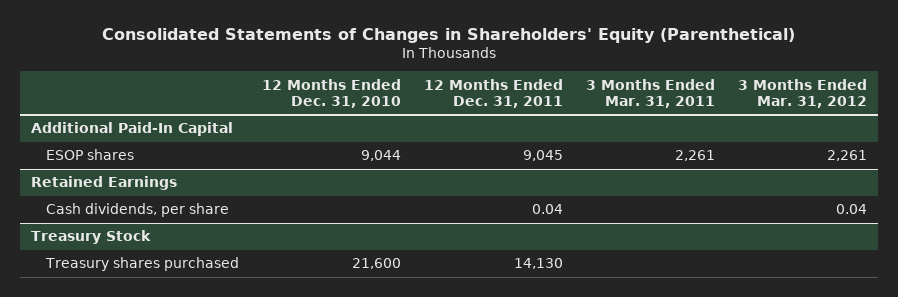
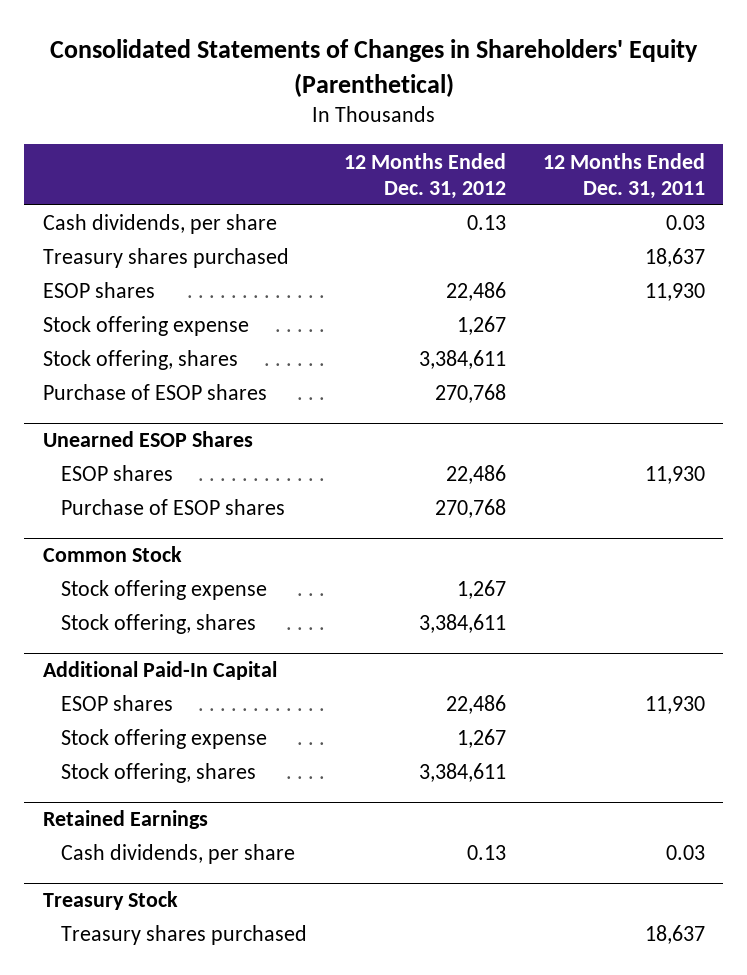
[261,78,401,108] 12 Months Ended Dec. 31, 2010 -> none
[585,78,715,108] 3 Months Ended Mar. 31, 2011 -> none
[737,78,867,108] 3 Months Ended Mar. 31, 2012 -> none
none -> [343,152,506,199] 12 Months Ended Dec. 31, 2012
none -> [42,214,277,235] Cash dividends, per share
none -> [42,248,289,269] Treasury shares purchased
none -> [42,282,155,299] ESOP shares
none -> [42,316,249,337] Stock offering expense
none -> [42,350,238,371] Stock offering, shares
none -> [42,384,267,401] Purchase of ESOP shares
none -> [42,431,253,448] Unearned ESOP Shares
none -> [60,465,173,482] ESOP shares
none -> [60,499,285,516] Purchase of ESOP shares
none -> [42,546,182,563] Common Stock
none -> [60,580,267,601] Stock offering expense
none -> [60,614,256,635] Stock offering, shares
[522,150,563,162] 9,045 -> [644,696,705,715] 11,930
none -> [60,729,267,750] Stock offering expense
none -> [60,763,256,784] Stock offering, shares
[531,204,563,215] 0.04 -> [665,845,705,861] 0.03
[513,258,563,270] 14,130 -> [644,925,705,945] 18,637

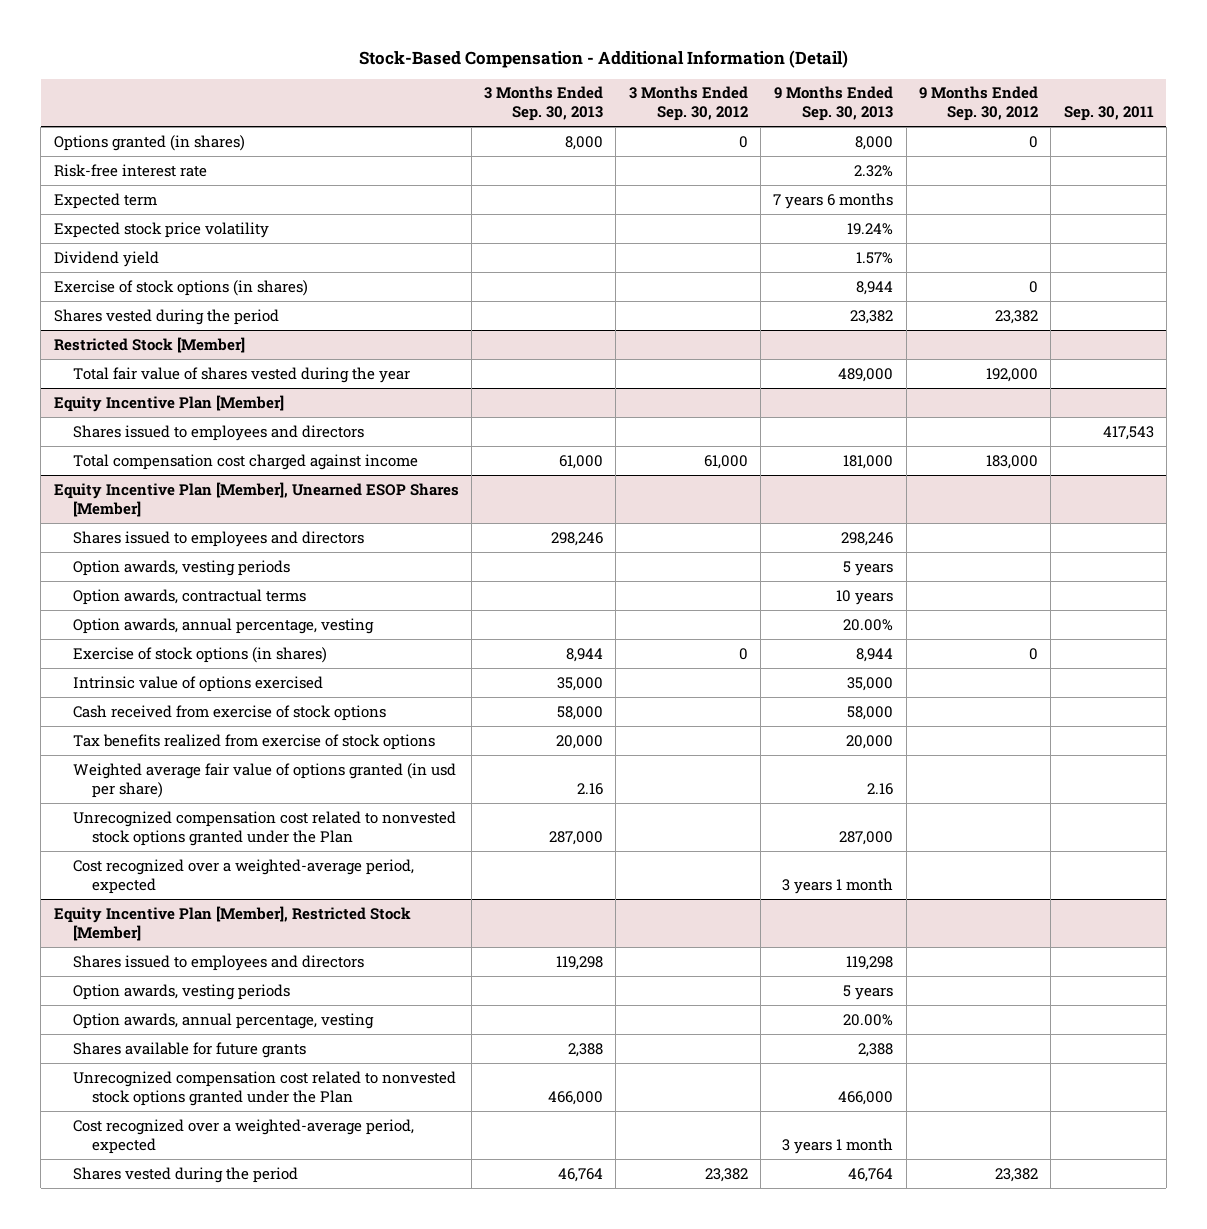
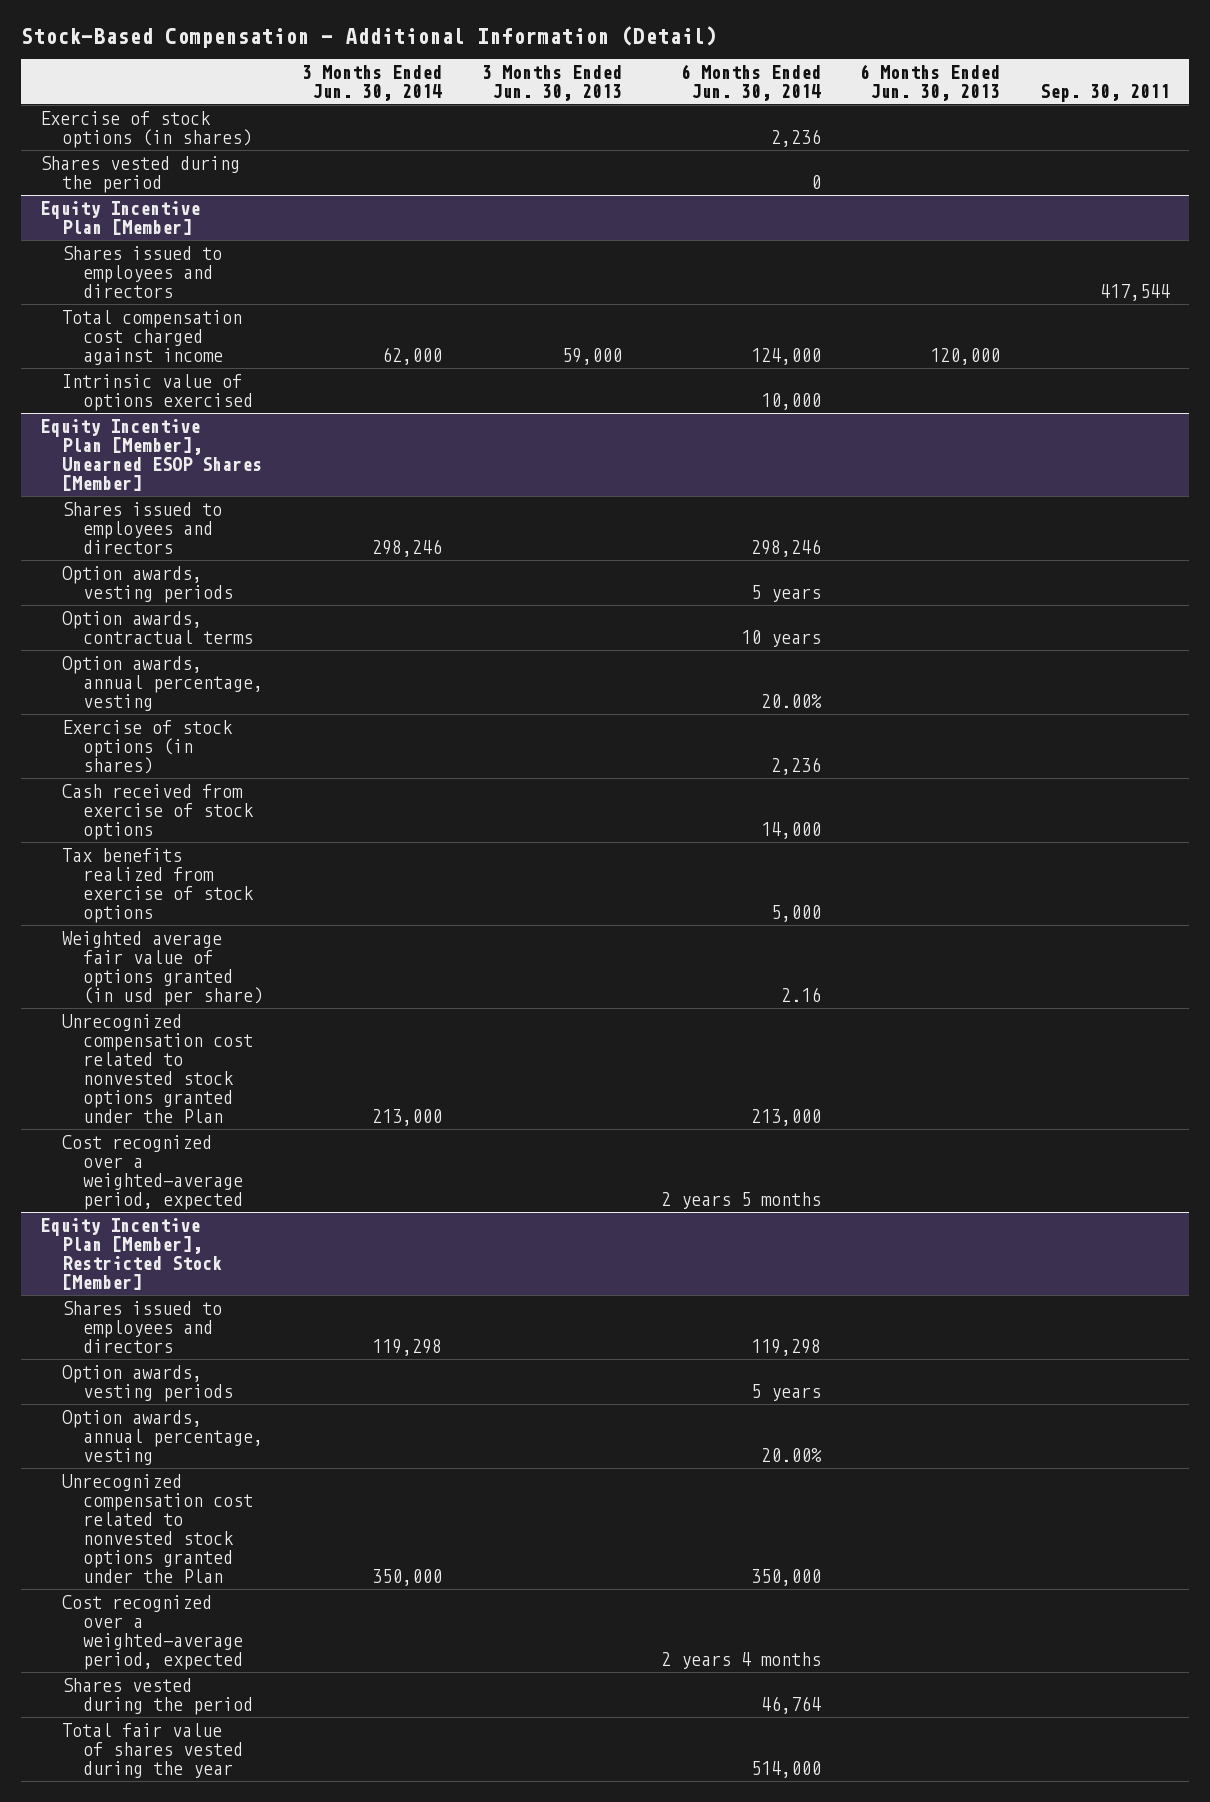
[484,86,604,122] 3 Months Ended Sep. 30, 2013 -> none
[628,86,748,122] 3 Months Ended Sep. 30, 2012 -> none
[774,86,894,122] 9 Months Ended Sep. 30, 2013 -> none
[919,86,1039,122] 9 Months Ended Sep. 30, 2012 -> none
none -> [302,64,443,101] 3 Months Ended Jun. 30, 2014
none -> [481,64,622,101] 3 Months Ended Jun. 30, 2013
none -> [680,63,821,101] 6 Months Ended Jun. 30, 2014
none -> [860,63,1001,101] 6 Months Ended Jun. 30, 2013
[53,134,245,151] Options granted (in shares) -> none
[53,163,207,177] Risk-free interest rate -> none
[53,192,157,209] Expected term -> none
[53,221,269,238] Expected stock price volatility -> none
[53,250,159,267] Dividend yield -> none
[53,336,245,353] Restricted Stock [Member] -> none
[72,366,410,383] Total fair value of shares vested during the year -> none
[1102,425,1154,440] 417,543 -> [1099,283,1170,301] 417,544
none -> [61,373,254,411] Intrinsic value of options exercised
[72,675,323,692] Intrinsic value of options exercised -> none
[72,1041,306,1058] Shares available for future grants -> none
none -> [61,1722,244,1778] Total fair value of shares vested during the year

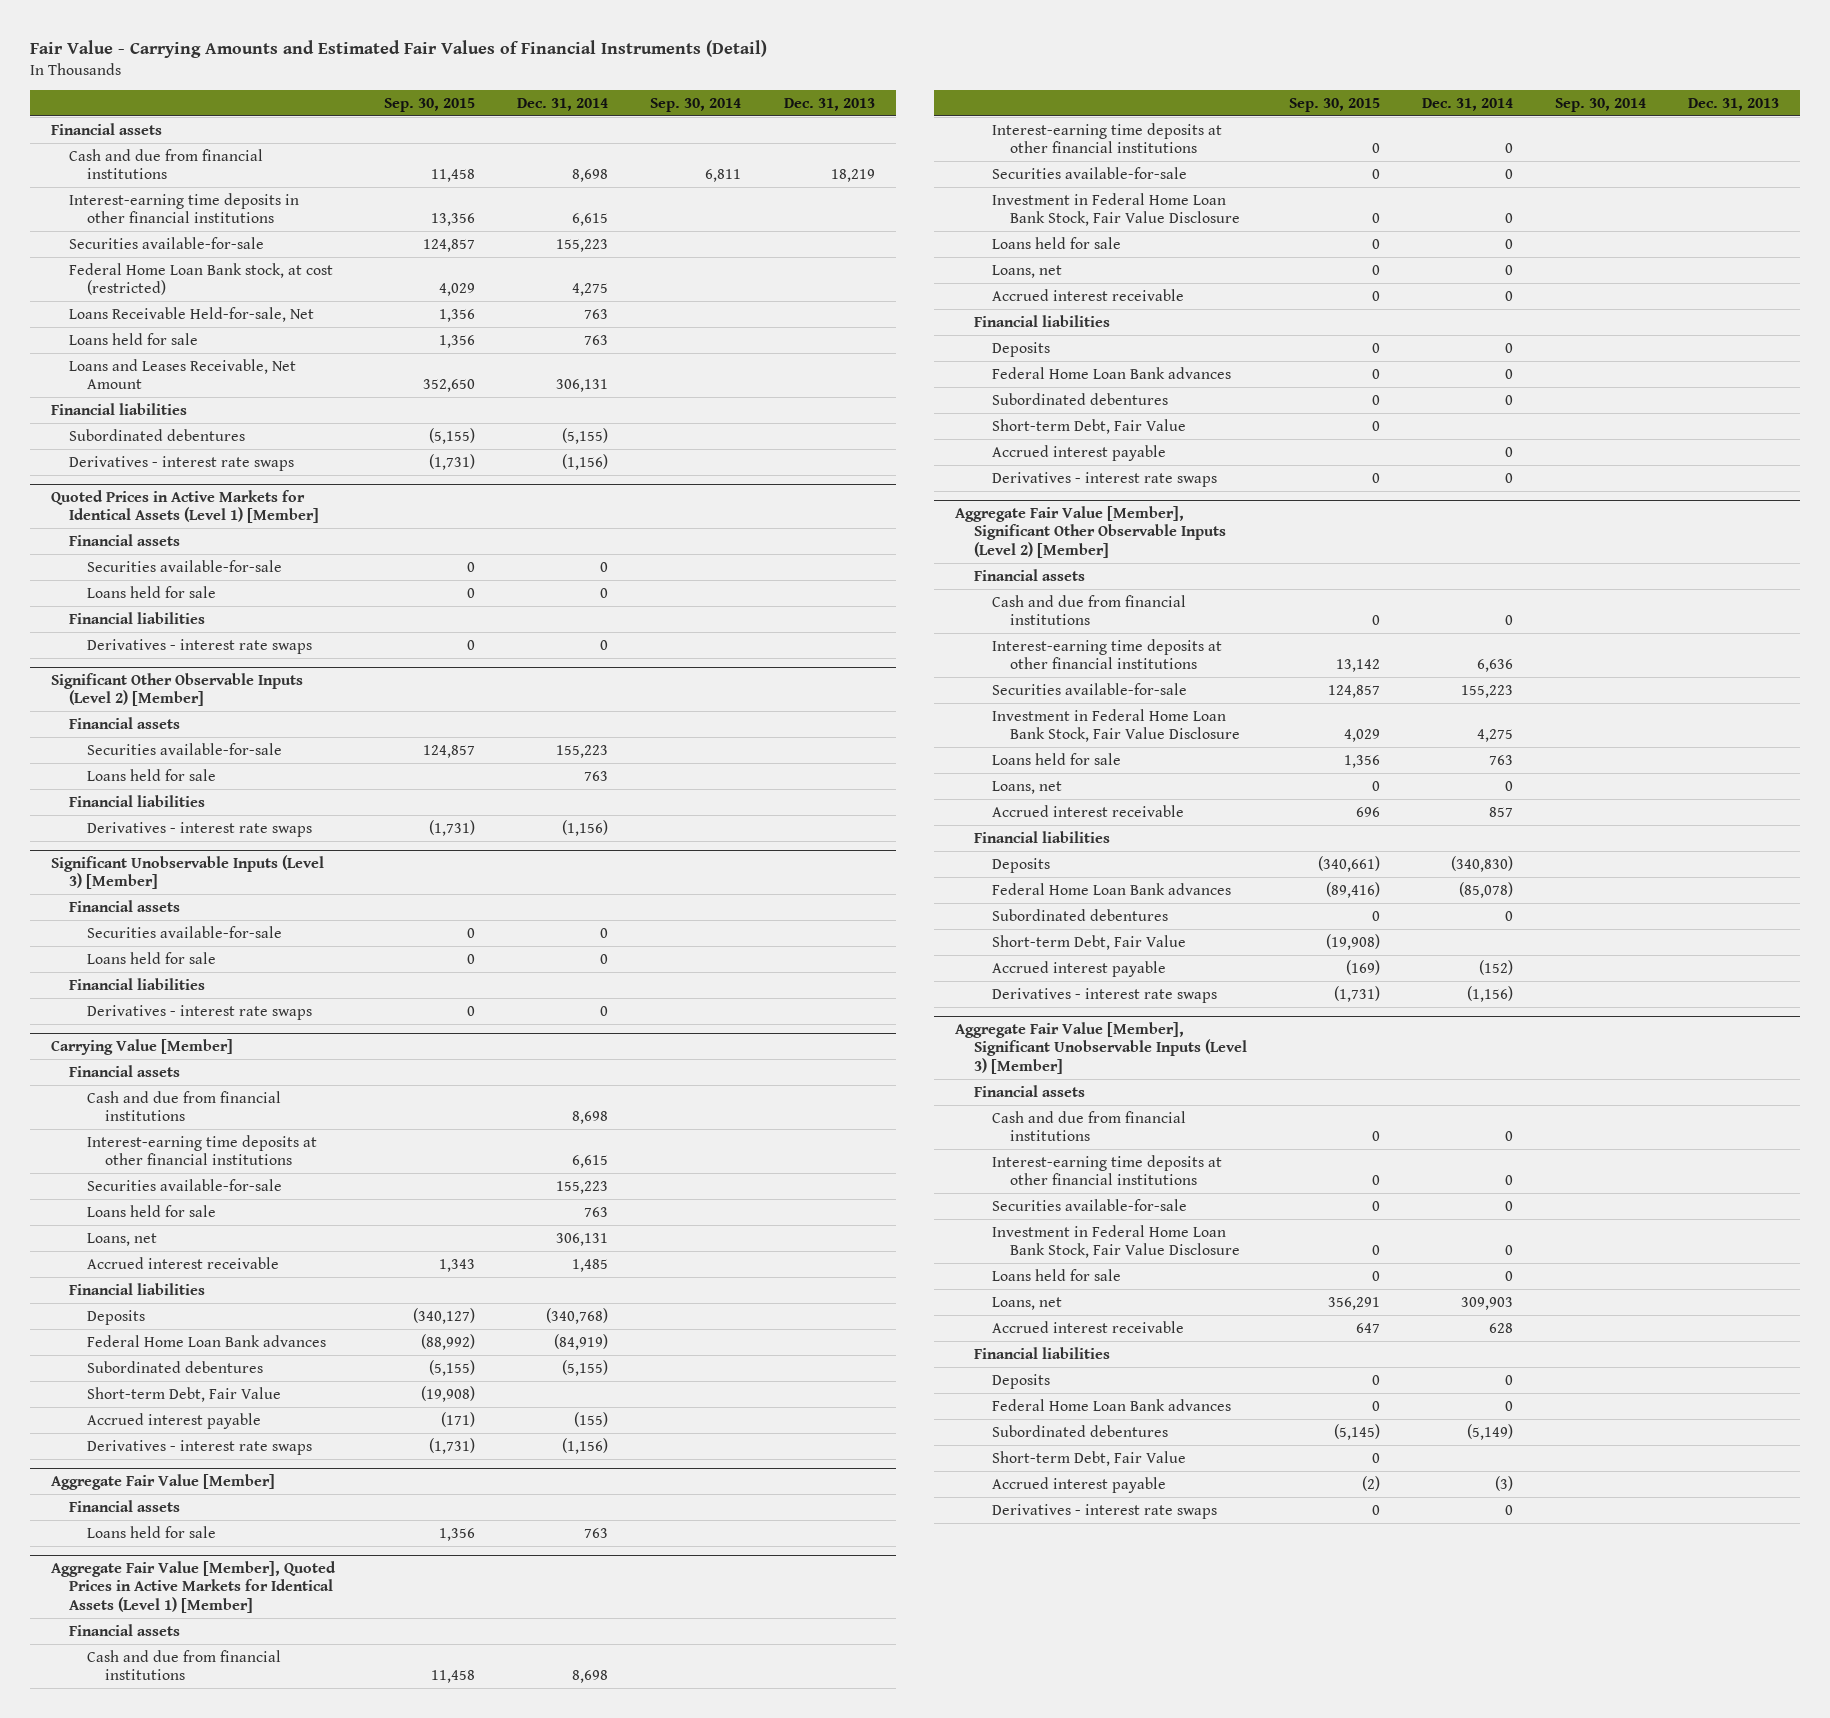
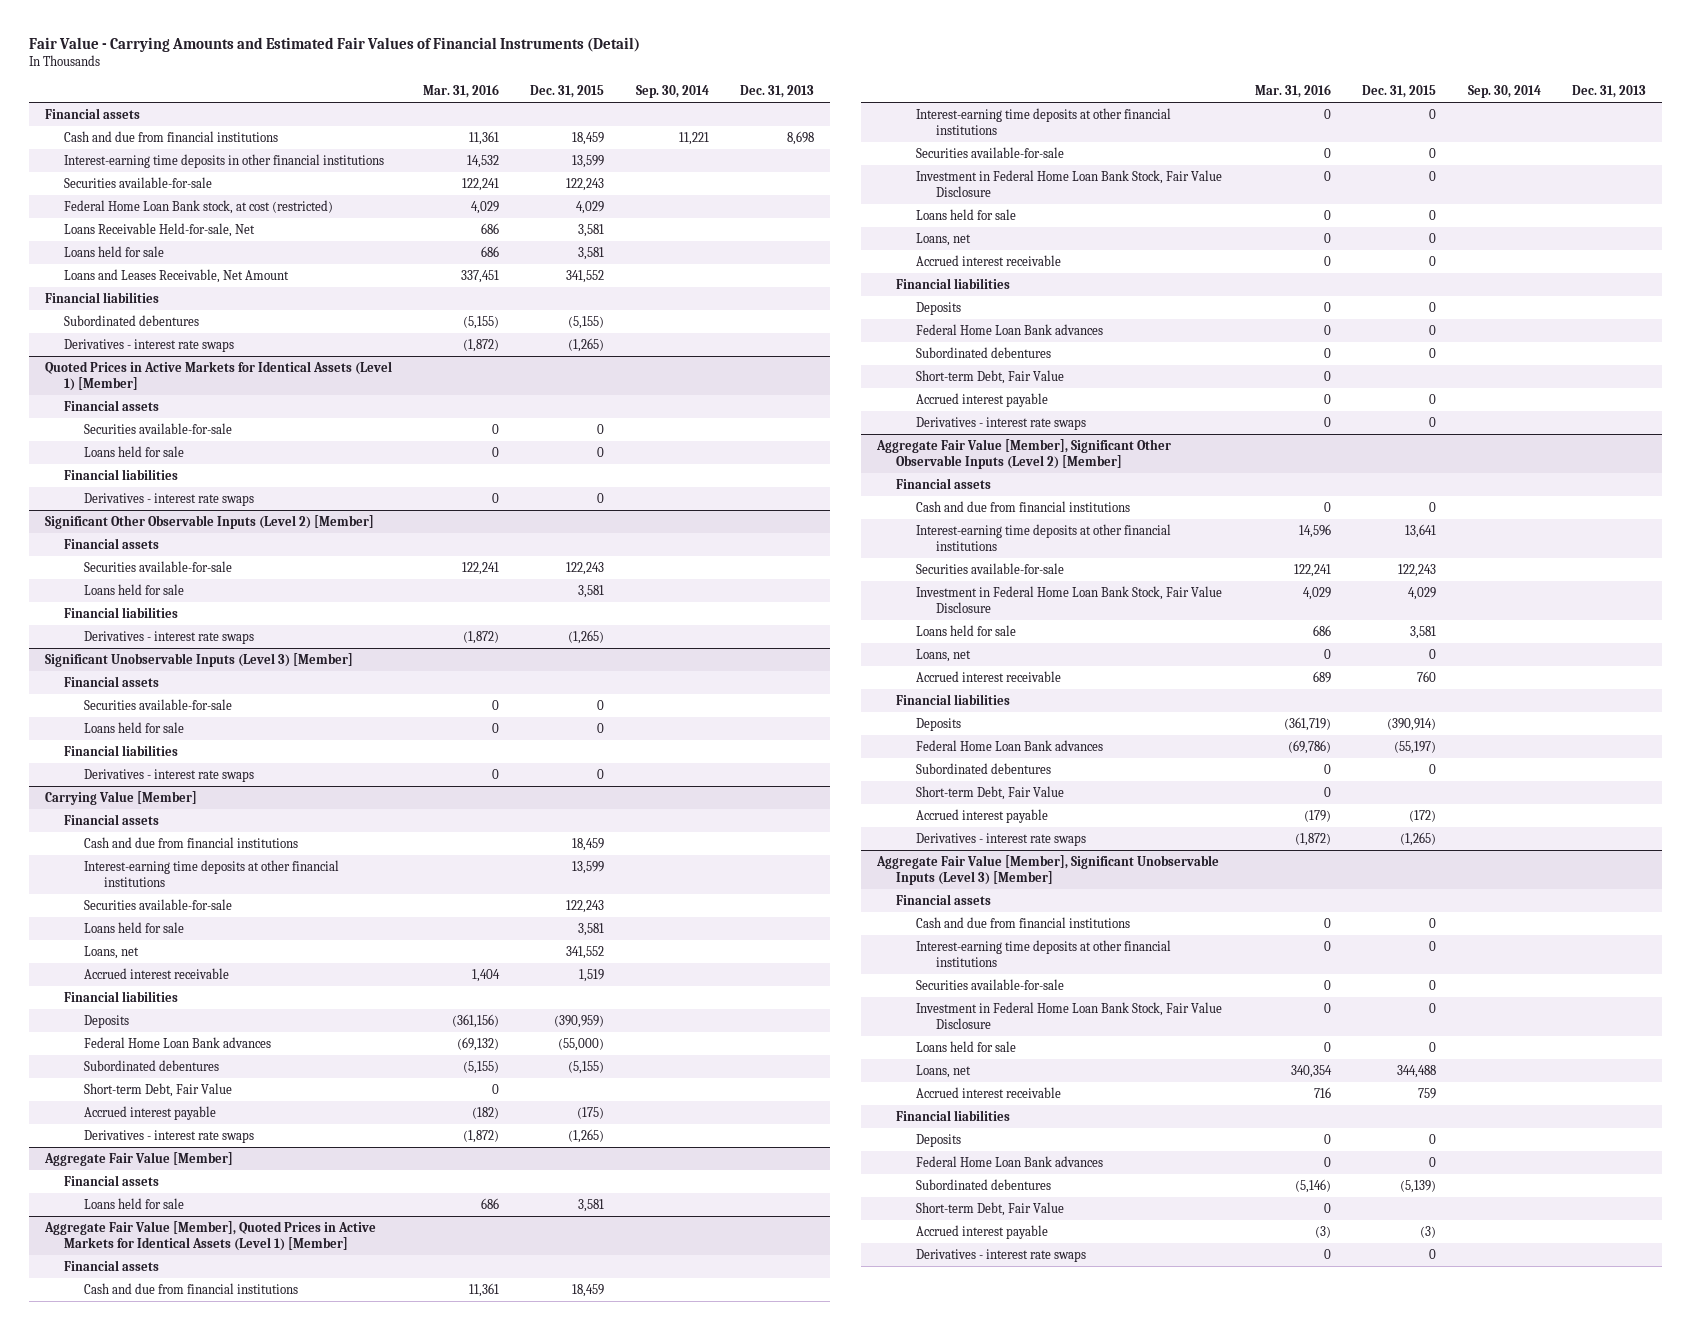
[384,97,476,112] Sep. 30, 2015 -> none
[517,97,609,111] Dec. 31, 2014 -> none
none -> [423,83,500,98] Mar. 31, 2016
none -> [530,84,605,98] Dec. 31, 2015
[705,169,742,183] 6,811 -> [678,132,709,146] 11,221
[830,169,875,183] 18,219 -> [786,131,814,146] 8,698

